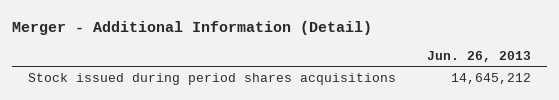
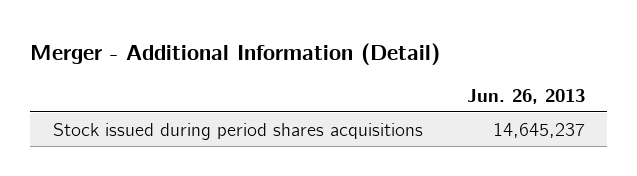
[451,72,532,84] 14,645,212 -> [492,122,585,138] 14,645,237

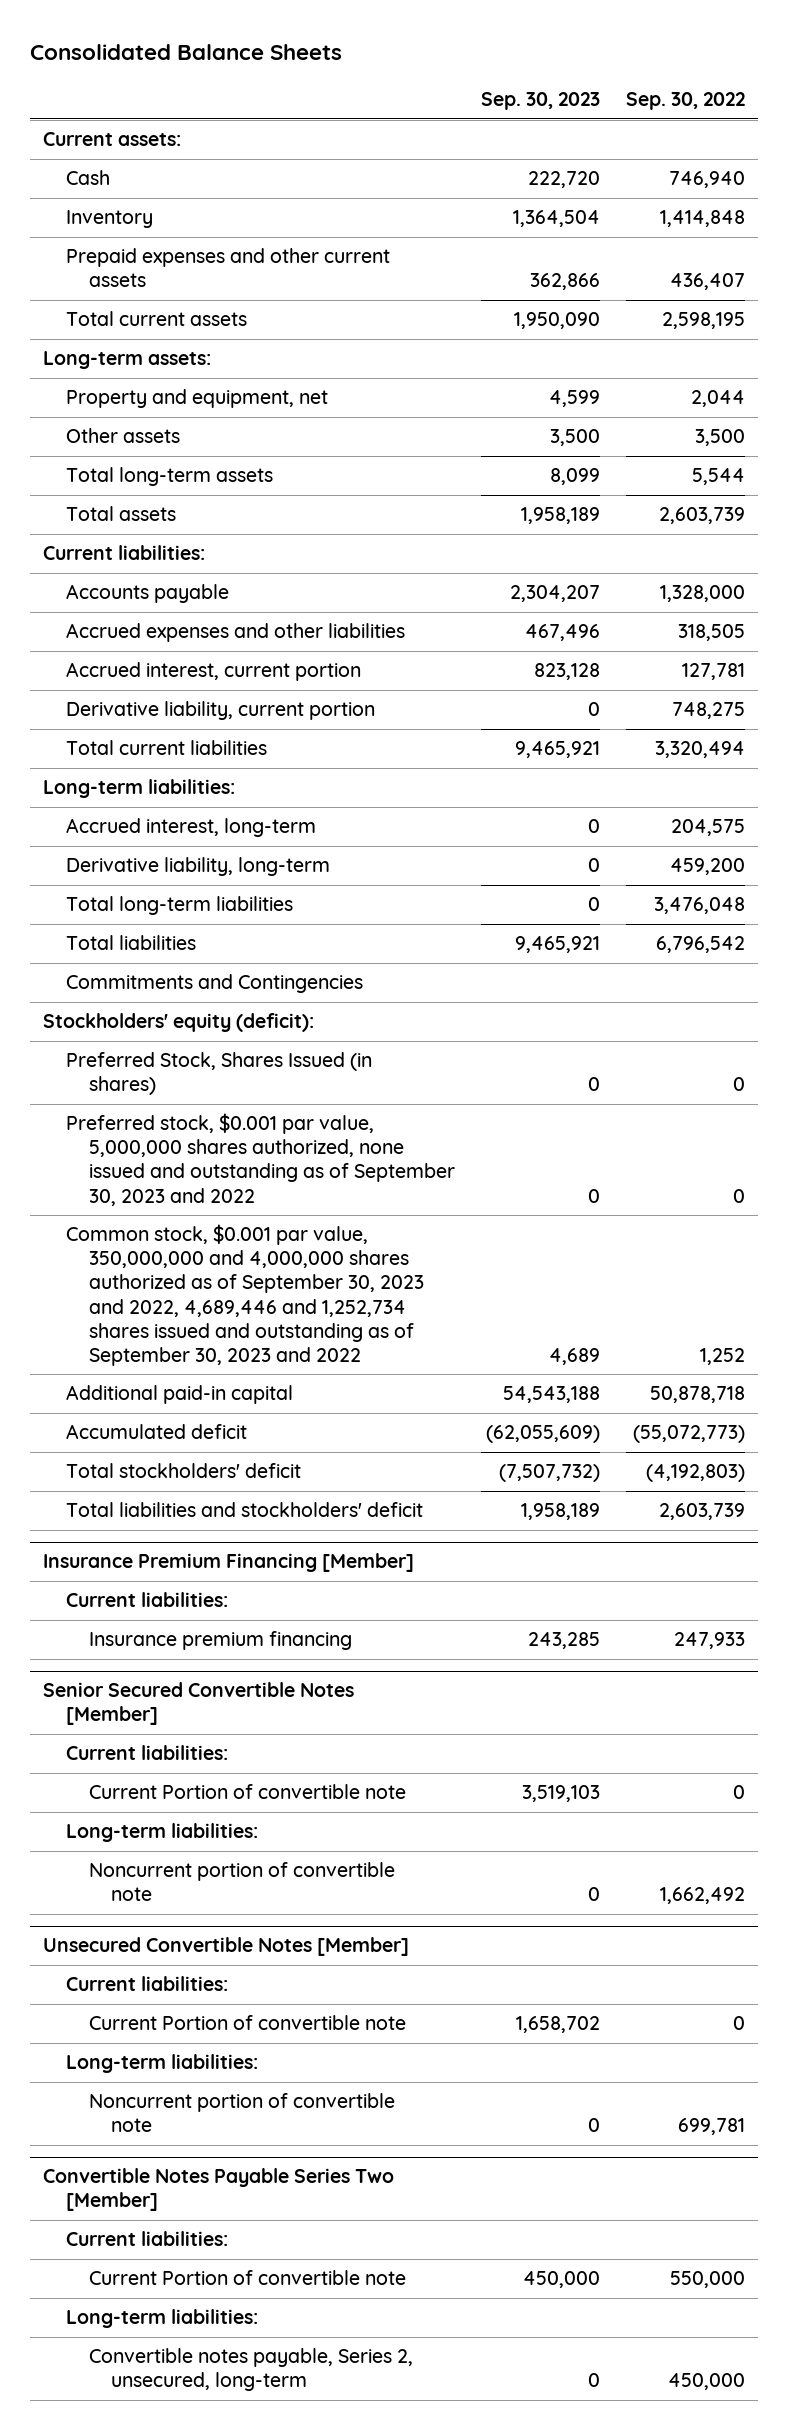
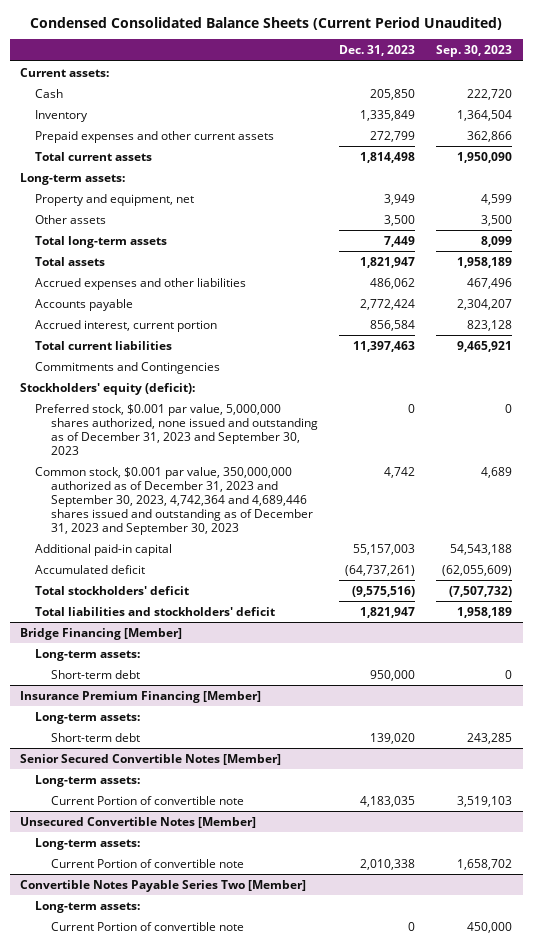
[30,44,343,61] Consolidated Balance Sheets -> [30,16,503,30] Condensed Consolidated Balance Sheets (Current Period Unaudited)
[626,92,746,111] Sep. 30, 2022 -> none
none -> [338,45,415,57] Dec. 31, 2023
[43,545,206,561] Current liabilities: -> none
[65,584,229,604] Accounts payable -> [35,298,134,311] Accounts payable
[65,701,375,721] Derivative liability, current portion -> none
[43,779,236,799] Long-term liabilities: -> none
[65,818,316,838] Accrued interest, long-term -> none
[65,857,330,877] Derivative liability, long-term -> none
[65,896,293,916] Total long-term liabilities -> none
[65,935,196,951] Total liabilities -> none
[65,1052,372,1096] Preferred Stock, Shares Issued (in shares) -> none
[65,1113,455,1206] Preferred stock, $0.001 par value, 5,000,000 shares authorized, none issued and outstanding as of September 30, 2023 and 2022 -> [35,403,318,455] Preferred stock, $0.001 par value, 5,000,000 shares authorized, none issued and outstanding as of December 31, 2023 and September 30, 2023
[65,1224,424,1366] Common stock, $0.001 par value, 350,000,000 and 4,000,000 shares authorized as of September 30, 2023 and 2022, 4,689,446 and 1,252,734 shares issued and outstanding as of September 30, 2023 and 2022 -> [35,466,313,535] Common stock, $0.001 par value, 350,000,000 authorized as of December 31, 2023 and September 30, 2023, 4,742,364 and 4,689,446 shares issued and outstanding as of December 31, 2023 and September 30, 2023
none -> [20,627,183,640] Bridge Financing [Member]
none -> [35,648,141,661] Long-term assets:
none -> [50,669,140,679] Short-term debt
[65,1592,228,1608] Current liabilities: -> none
none -> [35,711,141,724] Long-term assets:
[88,1631,352,1651] Insurance premium financing -> [50,732,140,742] Short-term debt
[65,1745,228,1761] Current liabilities: -> none
none -> [35,774,141,787] Long-term assets:
[65,1823,258,1843] Long-term liabilities: -> none
[88,1862,395,1902] Noncurrent portion of convertible note -> none
[65,1976,228,1992] Current liabilities: -> none
none -> [35,837,141,850] Long-term assets:
[65,2054,258,2074] Long-term liabilities: -> none
[88,2093,395,2133] Noncurrent portion of convertible note -> none
[65,2231,228,2247] Current liabilities: -> none
none -> [35,900,141,913] Long-term assets:
[65,2309,258,2329] Long-term liabilities: -> none
[88,2348,413,2392] Convertible notes payable, Series 2, unsecured, long-term -> none

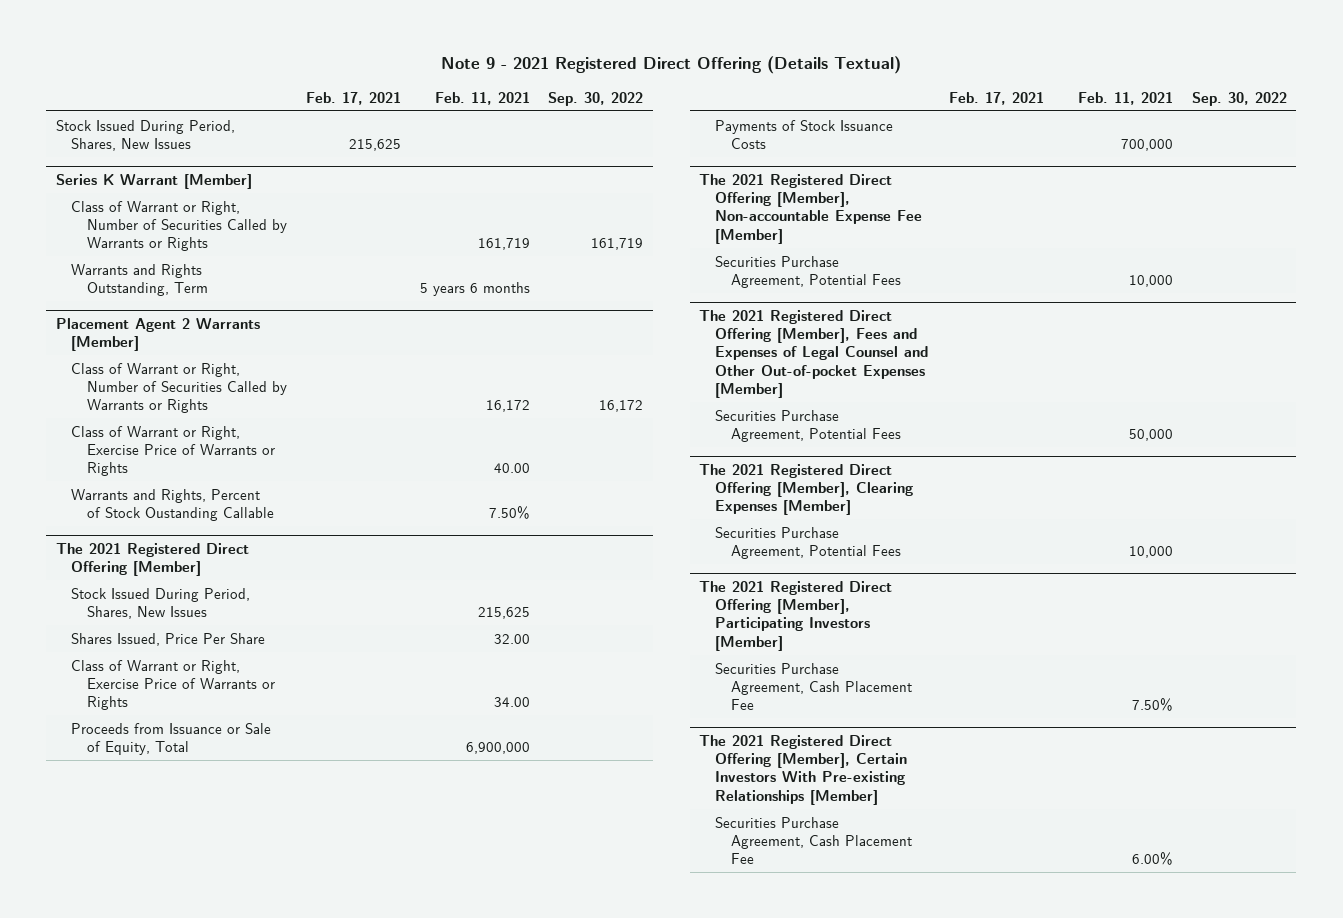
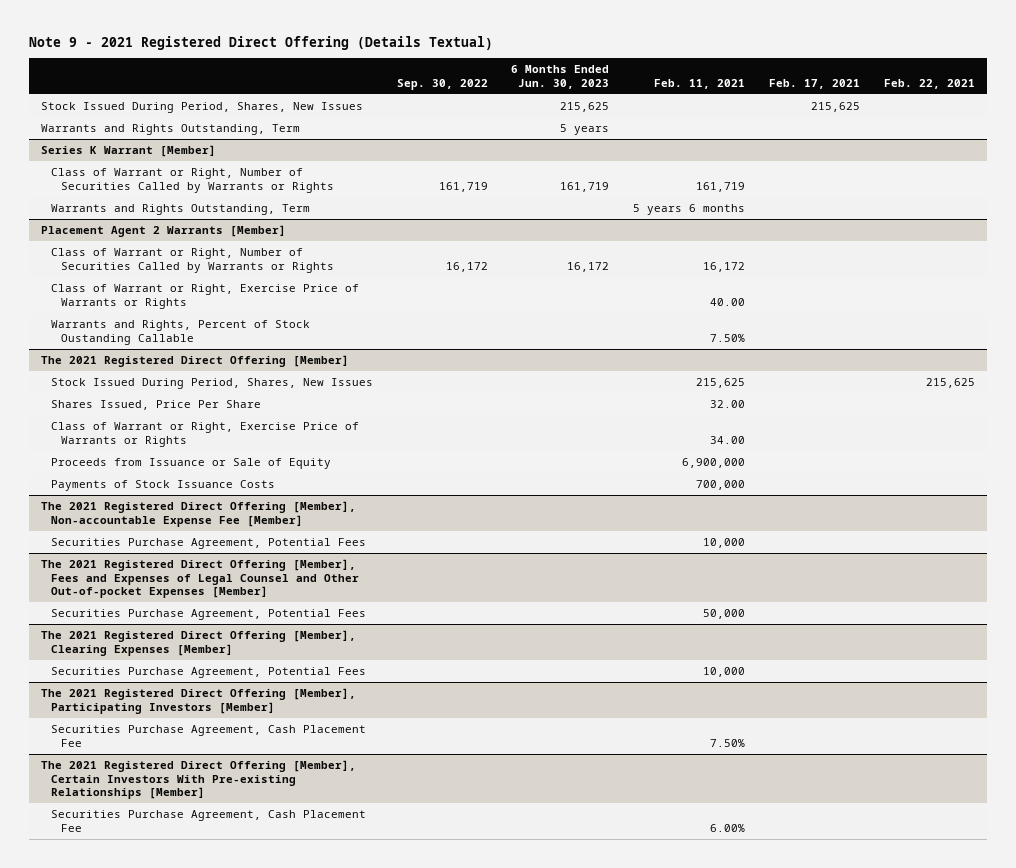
none -> [511,65,610,89] 6 Months Ended Jun. 30, 2023
none -> [883,78,975,89] Feb. 22, 2021
none -> [41,124,301,136] Warrants and Rights Outstanding, Term
[71,722,272,755] Proceeds from Issuance or Sale of Equity, Total -> [50,458,331,470] Proceeds from Issuance or Sale of Equity

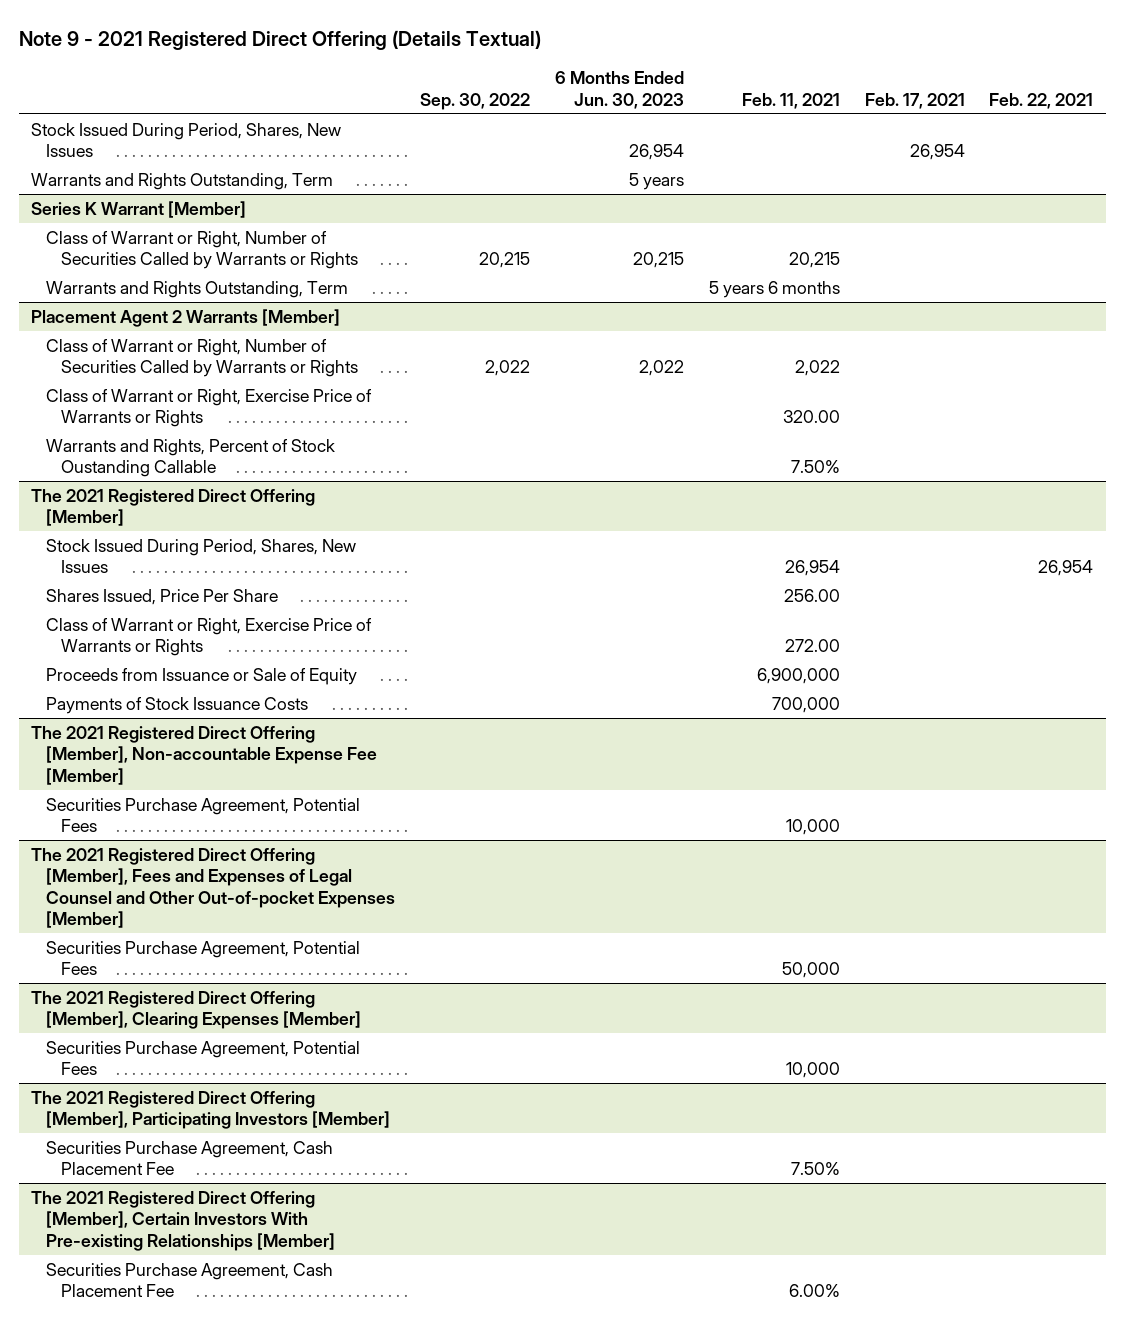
[560,102,610,113] 215,625 -> [628,144,684,161] 26,954
[810,102,860,113] 215,625 -> [909,144,965,161] 26,954
[438,181,488,192] 161,719 -> [478,252,530,269] 20,215
[560,181,610,192] 161,719 -> [632,252,684,269] 20,215
[696,181,746,192] 161,719 -> [788,252,840,269] 20,215
[445,261,488,272] 16,172 -> [484,360,530,377] 2,022
[567,261,610,272] 16,172 -> [638,360,684,377] 2,022
[703,261,746,272] 16,172 -> [794,360,840,377] 2,022
[710,297,746,306] 40.00 -> [782,410,840,424] 320.00
[696,378,746,389] 215,625 -> [784,560,840,577] 26,954
[925,378,975,389] 215,625 -> [1038,560,1094,577] 26,954
[710,400,746,409] 32.00 -> [783,588,840,602] 256.00
[710,435,746,444] 34.00 -> [784,639,840,653] 272.00

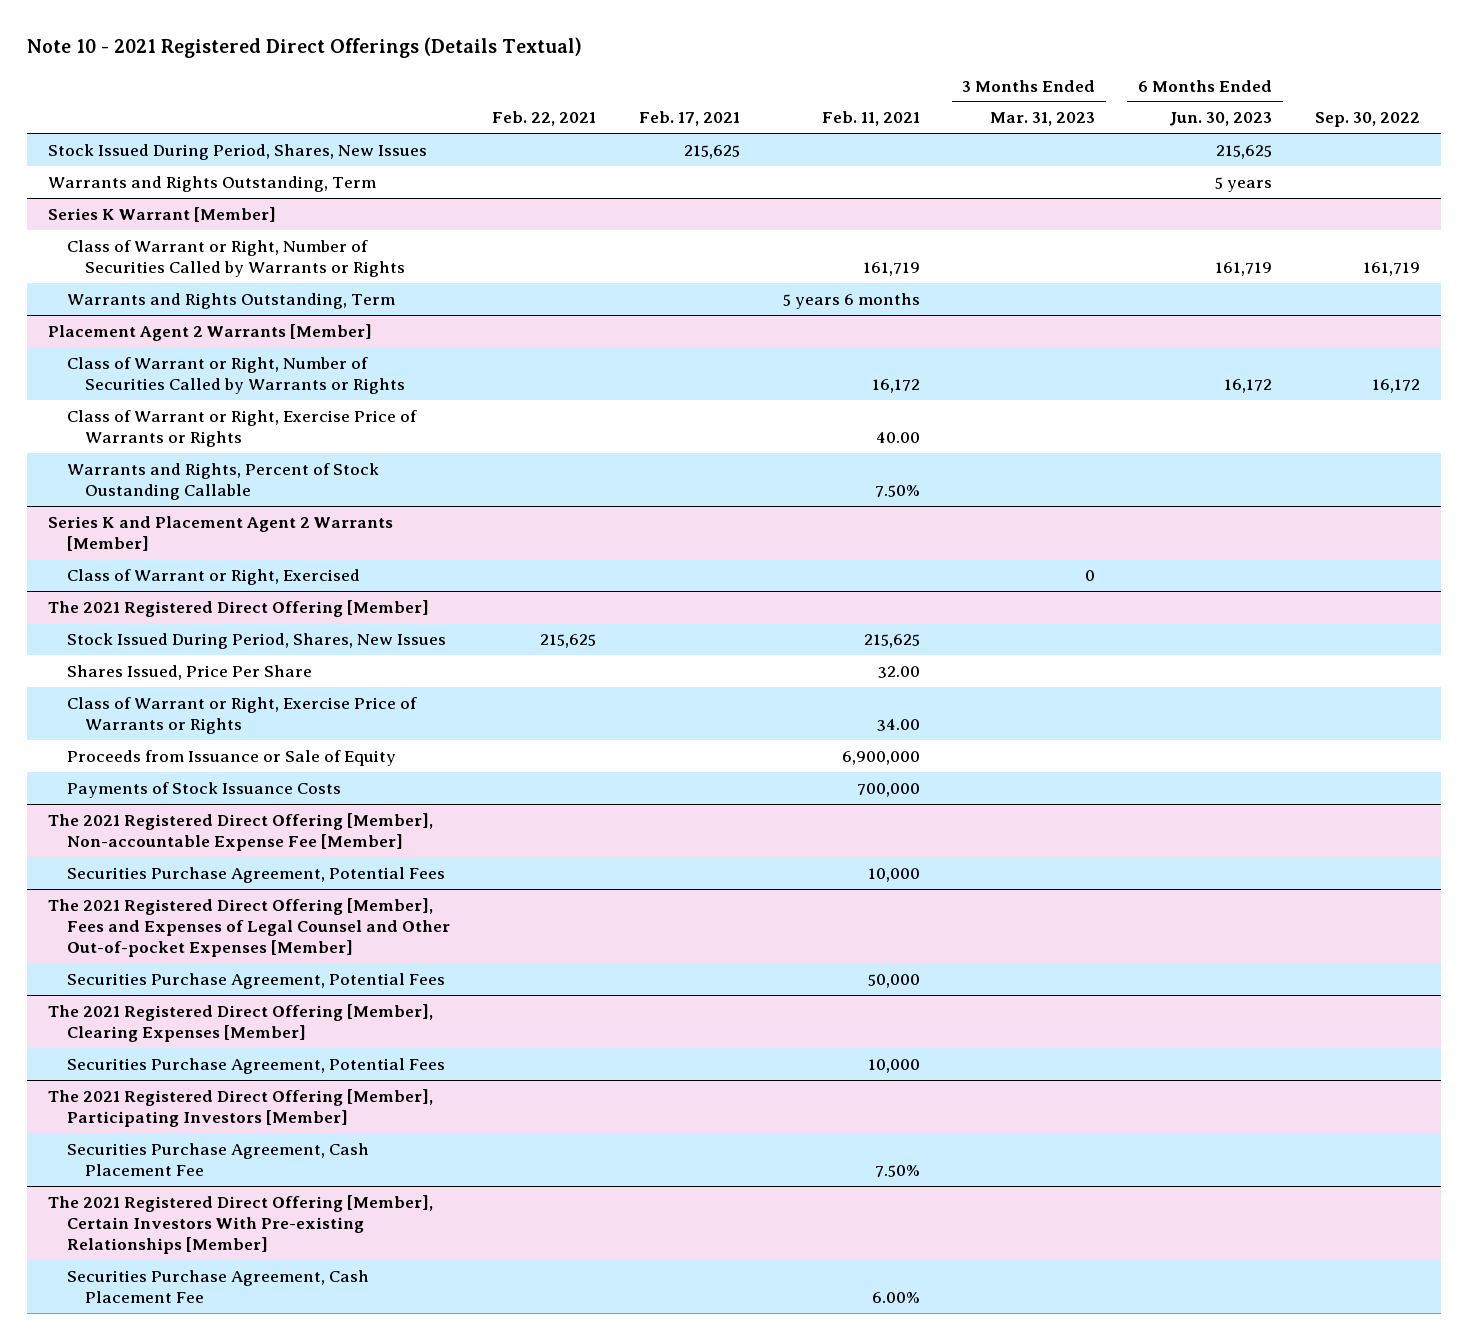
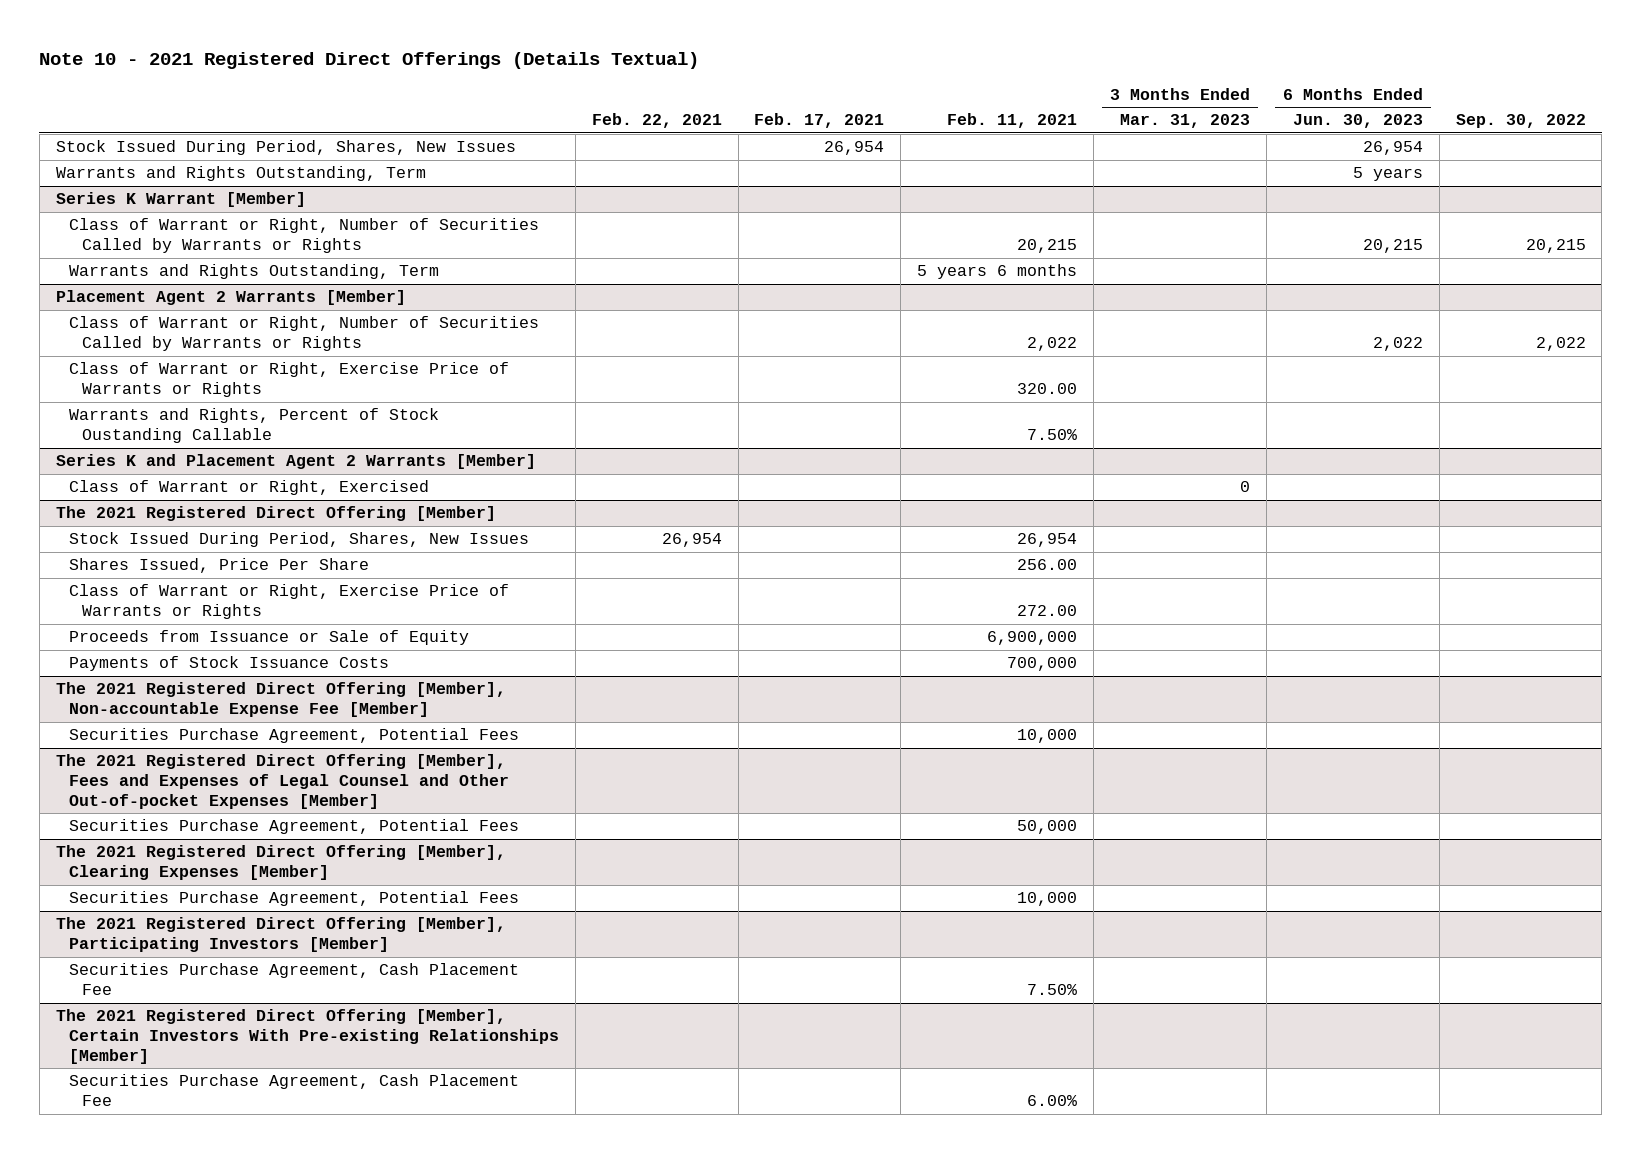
[684,144,741,159] 215,625 -> [824,141,885,156] 26,954
[1216,144,1273,159] 215,625 -> [1362,141,1423,156] 26,954
[862,261,920,276] 161,719 -> [1017,239,1078,254] 20,215
[1215,261,1273,276] 161,719 -> [1362,239,1423,254] 20,215
[1362,261,1420,276] 161,719 -> [1525,239,1586,254] 20,215
[871,378,920,393] 16,172 -> [1027,337,1078,352] 2,022
[1224,378,1273,393] 16,172 -> [1372,337,1423,352] 2,022
[1371,378,1420,393] 16,172 -> [1535,337,1586,352] 2,022
[875,431,920,443] 40.00 -> [1017,383,1078,395] 320.00
[540,633,597,648] 215,625 -> [661,533,722,548] 26,954
[863,633,920,648] 215,625 -> [1017,533,1078,548] 26,954
[877,665,920,678] 32.00 -> [1017,559,1078,571] 256.00
[876,718,920,731] 34.00 -> [1017,605,1078,617] 272.00

